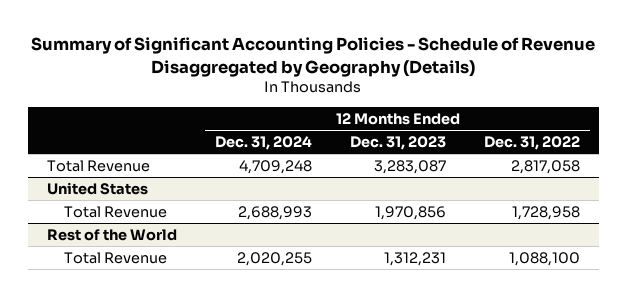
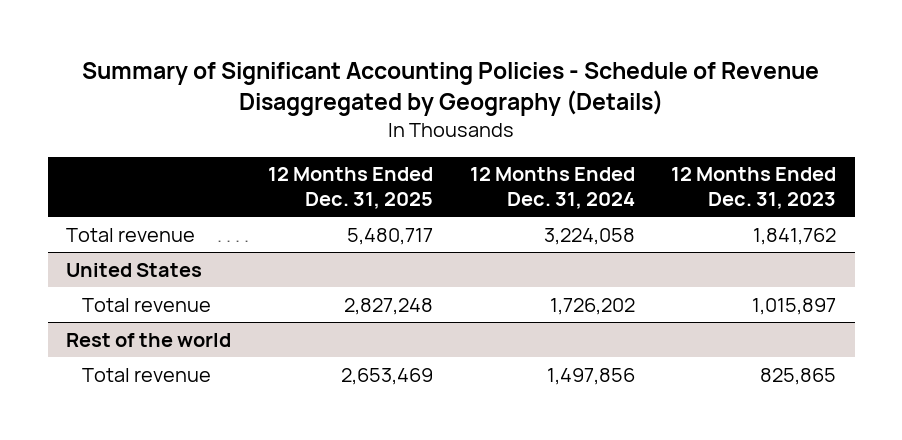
[484,136,581,151] Dec. 31, 2022 -> none
none -> [267,167,433,210] 12 Months Ended Dec. 31, 2025
[46,159,150,172] Total Revenue -> [66,227,196,242] Total revenue
[238,159,312,174] 4,709,248 -> [543,227,635,245] 3,224,058
[374,159,447,174] 3,283,087 -> [753,227,837,245] 1,841,762
[63,205,167,218] Total Revenue -> [82,297,212,312] Total revenue
[237,205,312,220] 2,688,993 -> [549,297,635,315] 1,726,202
[375,205,447,220] 1,970,856 -> [752,297,837,315] 1,015,897
[46,228,177,241] Rest of the World -> [66,332,232,347] Rest of the world
[63,251,167,264] Total Revenue -> [82,367,212,382] Total revenue
[236,251,312,266] 2,020,255 -> [546,367,635,385] 1,497,856
[384,251,447,266] 1,312,231 -> [760,367,837,385] 825,865

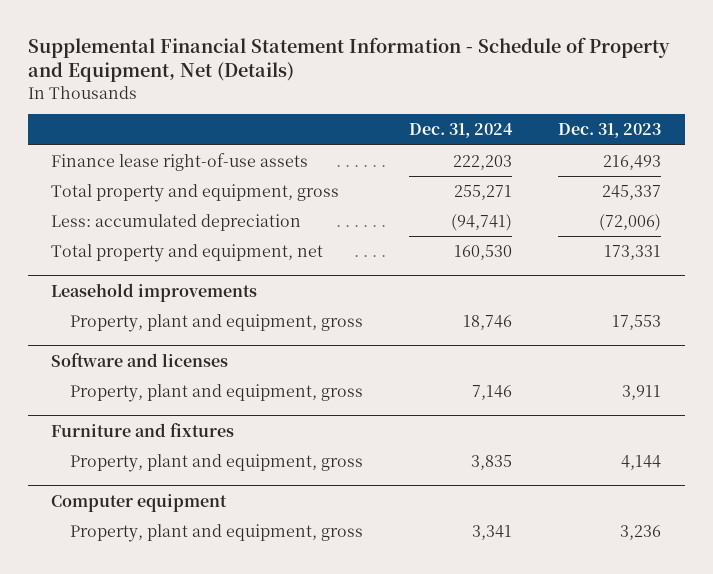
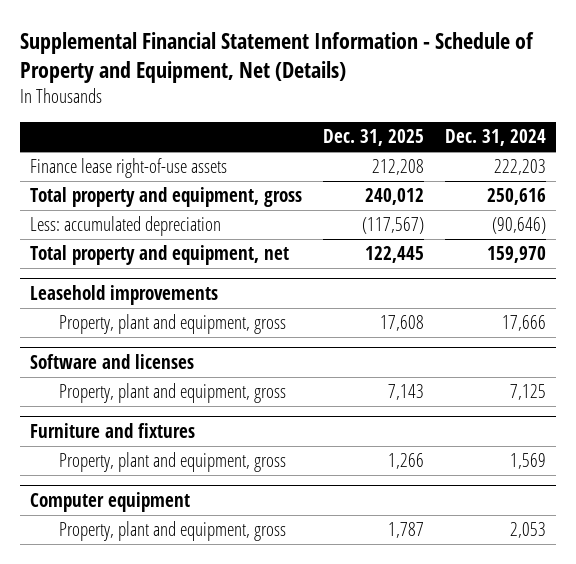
[558,123,662,139] Dec. 31, 2023 -> none
none -> [323,128,425,146] Dec. 31, 2025
[454,185,513,201] 255,271 -> [486,188,546,206] 250,616
[451,214,513,232] (94,741) -> [491,217,546,235] (90,646)
[454,245,513,261] 160,530 -> [486,246,546,264] 159,970
[463,315,513,331] 18,746 -> [501,315,546,332] 17,666
[472,385,513,401] 7,146 -> [509,384,546,401] 7,125
[471,455,513,471] 3,835 -> [509,453,546,470] 1,569
[472,525,513,541] 3,341 -> [509,522,546,539] 2,053

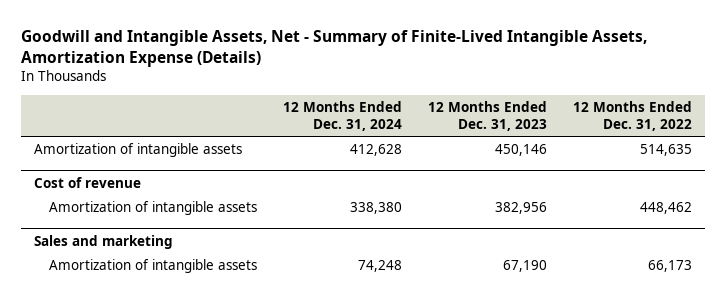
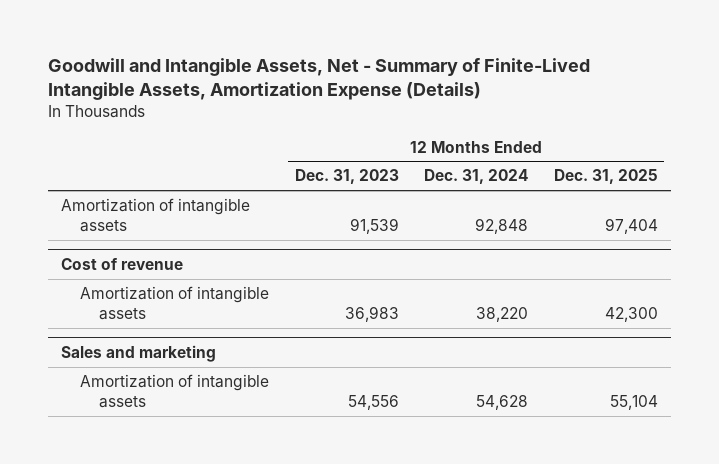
[573,101,693,131] 12 Months Ended Dec. 31, 2022 -> none
none -> [553,169,658,185] Dec. 31, 2025
[350,144,403,157] 412,628 -> [475,217,529,234] 92,848
[495,144,548,157] 450,146 -> [349,217,399,234] 91,539
[350,202,403,215] 338,380 -> [476,306,529,322] 38,220
[495,202,548,215] 382,956 -> [344,305,399,322] 36,983
[358,260,403,273] 74,248 -> [476,394,529,410] 54,628
[503,260,548,273] 67,190 -> [347,394,399,410] 54,556

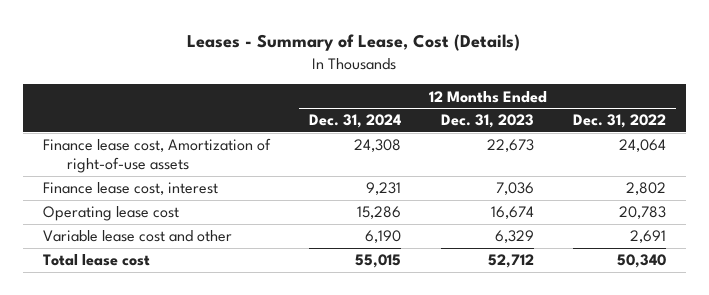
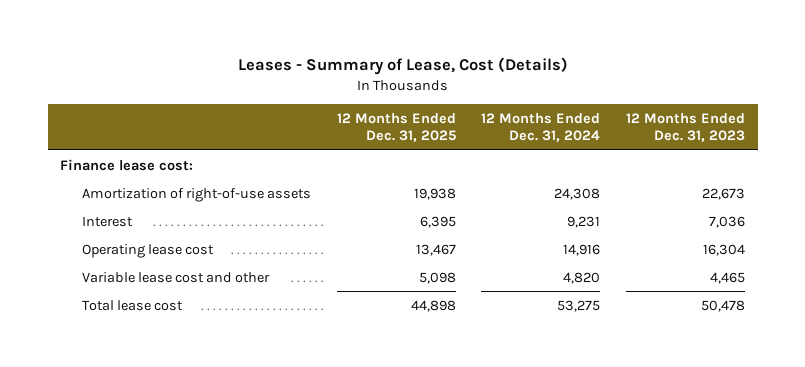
[573,114,667,129] Dec. 31, 2022 -> none
none -> [336,112,456,143] 12 Months Ended Dec. 31, 2025
none -> [60,158,194,171] Finance lease cost:
[42,138,271,173] Finance lease cost, Amortization of right-of-use assets -> [81,187,311,202] Amortization of right-of-use assets
[42,182,218,196] Finance lease cost, interest -> [81,215,133,227] Interest
[357,206,402,220] 15,286 -> [563,243,601,256] 14,916
[490,206,534,220] 16,674 -> [702,243,745,256] 16,304
[365,230,402,244] 6,190 -> [563,271,601,284] 4,820
[494,230,534,244] 6,329 -> [709,271,745,284] 4,465
[355,254,402,269] 55,015 -> [557,299,601,312] 53,275
[487,254,534,269] 52,712 -> [700,299,745,312] 50,478

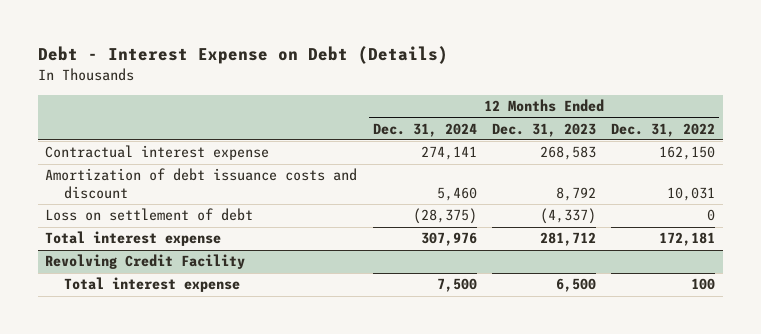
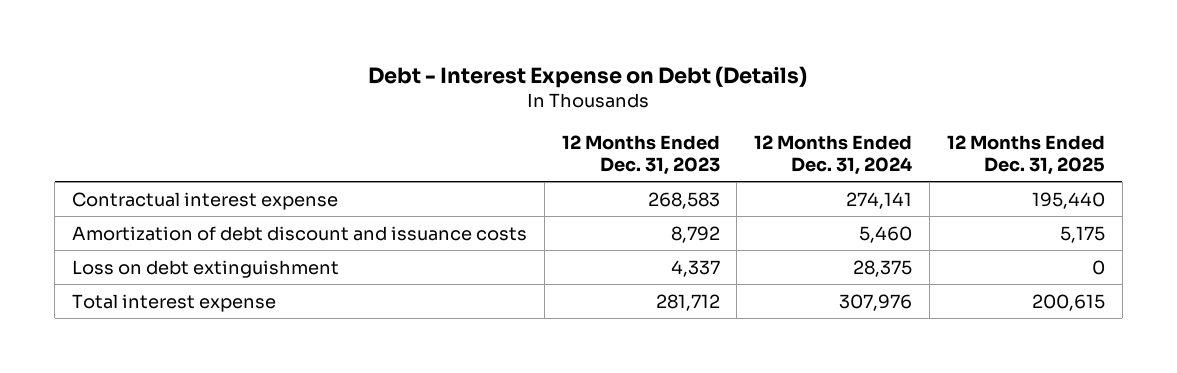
[611,122,716,137] Dec. 31, 2022 -> none
none -> [946,134,1105,175] 12 Months Ended Dec. 31, 2025
[45,168,358,199] Amortization of debt issuance costs and discount -> [71,225,527,241] Amortization of debt discount and issuance costs
[45,208,254,222] Loss on settlement of debt -> [71,259,339,278] Loss on debt extinguishment
[412,208,477,225] (28,375) -> [853,259,913,277] 28,375
[539,208,596,225] (4,337) -> [670,259,720,277] 4,337
[45,254,246,270] Revolving Credit Facility -> none
[64,277,241,293] Total interest expense -> none

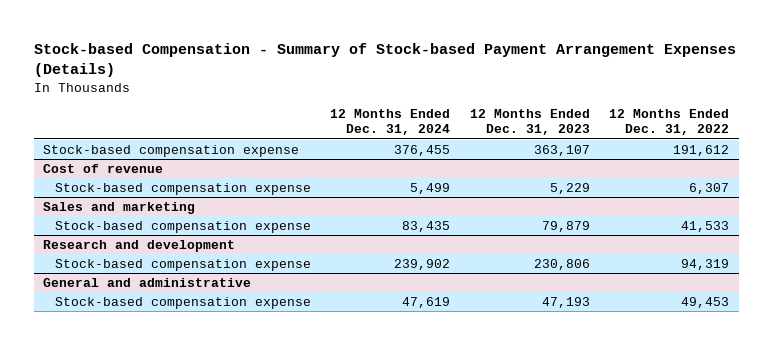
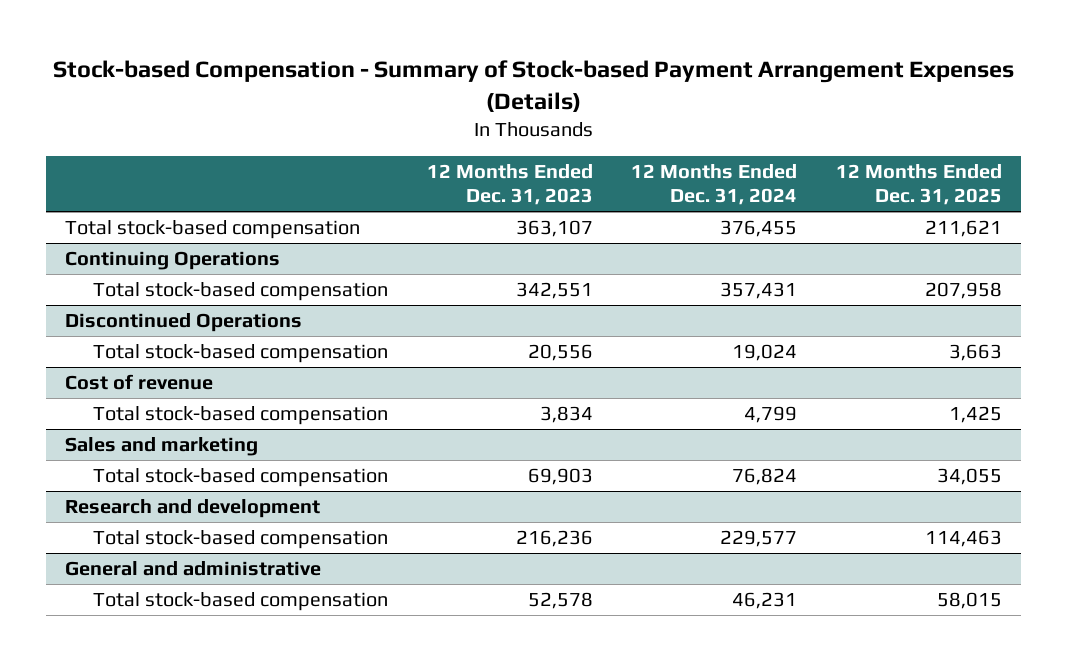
[608,109,729,136] 12 Months Ended Dec. 31, 2022 -> none
none -> [835,164,1002,206] 12 Months Ended Dec. 31, 2025
[43,144,300,157] Stock-based compensation expense -> [65,219,361,239] Total stock-based compensation
none -> [65,250,281,270] Continuing Operations
none -> [93,281,389,301] Total stock-based compensation
none -> [65,312,303,332] Discontinued Operations
none -> [93,343,389,363] Total stock-based compensation
[54,182,311,195] Stock-based compensation expense -> [93,405,389,425] Total stock-based compensation
[410,182,451,194] 5,499 -> [744,405,798,423] 4,799
[549,182,590,194] 5,229 -> [539,405,593,423] 3,834
[54,220,311,233] Stock-based compensation expense -> [93,467,389,487] Total stock-based compensation
[402,220,451,232] 83,435 -> [732,467,798,485] 76,824
[541,220,590,232] 79,879 -> [527,467,593,485] 69,903
[54,258,311,271] Stock-based compensation expense -> [93,529,389,549] Total stock-based compensation
[394,258,451,270] 239,902 -> [720,529,798,547] 229,577
[533,258,590,270] 230,806 -> [515,529,593,547] 216,236
[54,296,311,309] Stock-based compensation expense -> [93,591,389,611] Total stock-based compensation
[402,296,451,308] 47,619 -> [732,591,798,609] 46,231
[541,296,590,308] 47,193 -> [527,591,593,609] 52,578

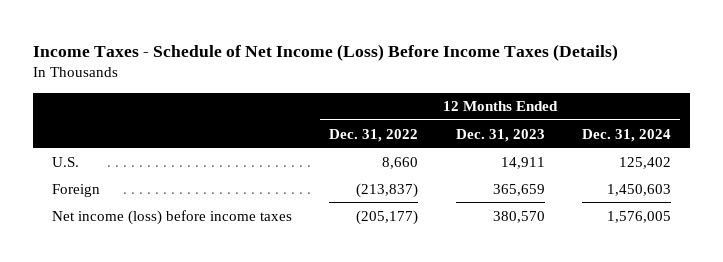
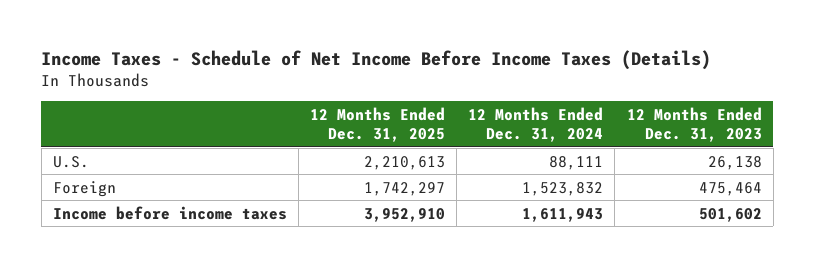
[33,43,619,61] Income Taxes - Schedule of Net Income (Loss) Before Income Taxes (Details) -> [41,50,712,71] Income Taxes - Schedule of Net Income Before Income Taxes (Details)
[329,128,419,142] Dec. 31, 2022 -> none
none -> [310,106,446,143] 12 Months Ended Dec. 31, 2025
[500,156,545,169] 14,911 -> [707,155,762,170] 26,138
[618,156,671,169] 125,402 -> [549,155,604,170] 88,111
[492,183,545,196] 365,659 -> [698,181,762,196] 475,464
[606,183,671,196] 1,450,603 -> [522,181,604,196] 1,523,832
[51,209,292,225] Net income (loss) before income taxes -> [52,205,287,220] Income before income taxes
[492,210,545,223] 380,570 -> [698,207,762,222] 501,602
[606,210,671,223] 1,576,005 -> [522,207,604,222] 1,611,943

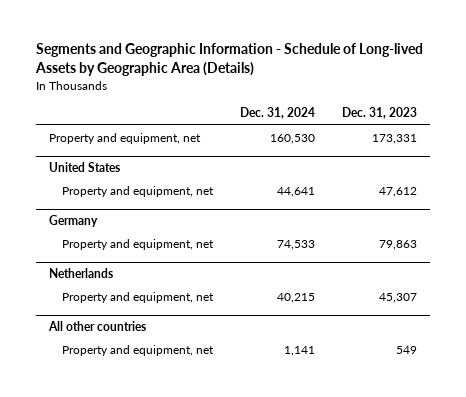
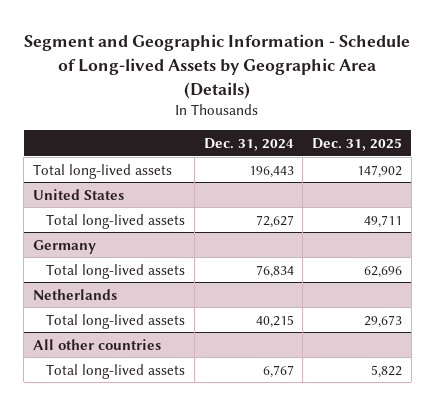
[34,43,423,77] Segments and Geographic Information - Schedule of Long-lived Assets by Geographic Area (Details) -> [24,34,411,99] Segment and Geographic Information - Schedule of Long-lived Assets by Geographic Area (Details)
[342,107,418,120] Dec. 31, 2023 -> none
none -> [311,137,402,151] Dec. 31, 2025
[49,132,202,144] Property and equipment, net -> none
none -> [32,163,172,179] Total long-lived assets
[62,185,215,197] Property and equipment, net -> none
none -> [46,213,186,229] Total long-lived assets
[62,238,215,250] Property and equipment, net -> none
none -> [46,263,186,279] Total long-lived assets
[62,291,215,303] Property and equipment, net -> [46,313,186,329] Total long-lived assets
[62,344,215,356] Property and equipment, net -> none
none -> [46,363,186,379] Total long-lived assets

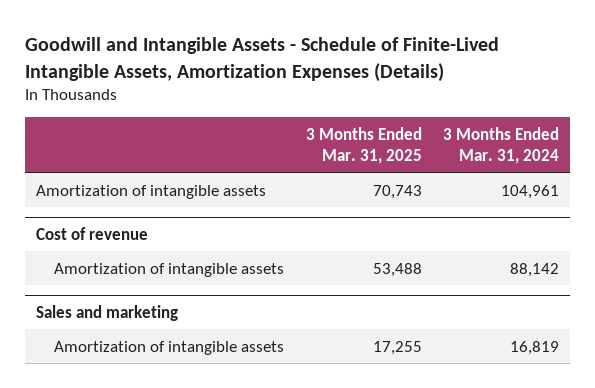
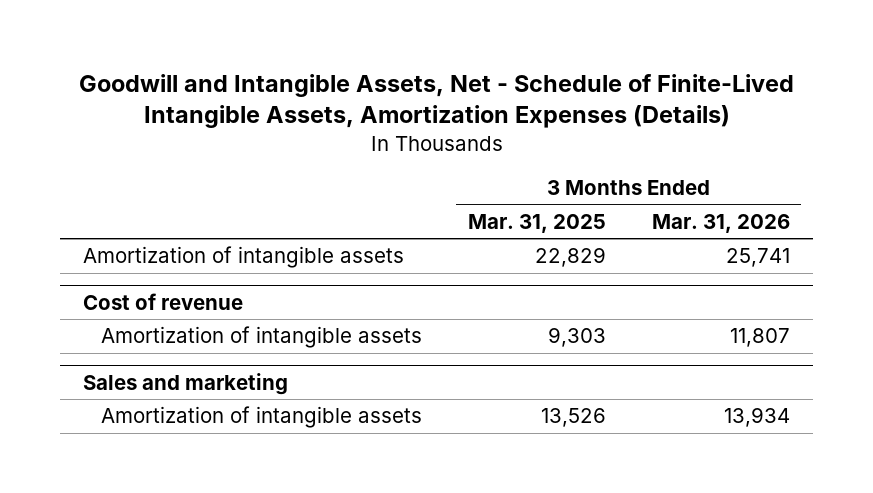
[24,37,499,82] Goodwill and Intangible Assets - Schedule of Finite-Lived Intangible Assets, Amortization Expenses (Details) -> [78,73,794,129] Goodwill and Intangible Assets, Net - Schedule of Finite-Lived Intangible Assets, Amortization Expenses (Details)
[443,127,560,164] 3 Months Ended Mar. 31, 2024 -> none
none -> [651,213,790,233] Mar. 31, 2026
[372,184,422,199] 70,743 -> [534,247,606,268] 22,829
[372,262,422,277] 53,488 -> [547,327,606,348] 9,303
[372,340,422,355] 17,255 -> [540,408,606,428] 13,526

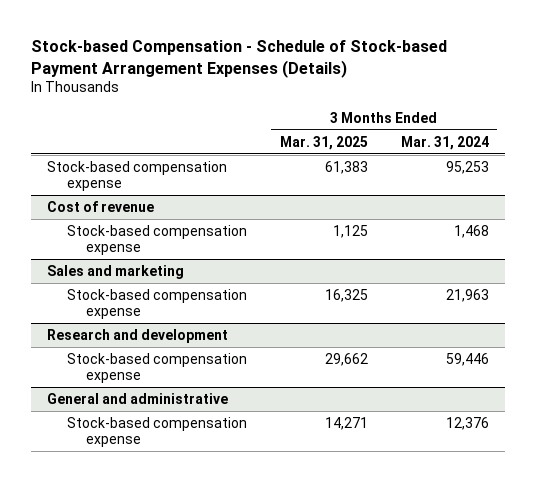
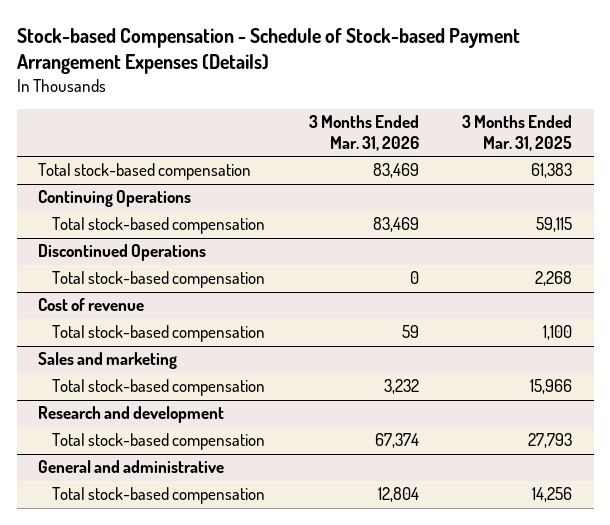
[400,135,489,150] Mar. 31, 2024 -> none
none -> [308,115,419,152] 3 Months Ended Mar. 31, 2026
[47,160,228,192] Stock-based compensation expense -> [38,163,252,181] Total stock-based compensation
none -> [38,190,192,208] Continuing Operations
none -> [52,217,266,235] Total stock-based compensation
none -> [38,244,207,262] Discontinued Operations
none -> [52,271,266,289] Total stock-based compensation
[66,224,247,256] Stock-based compensation expense -> [52,325,266,343] Total stock-based compensation
[332,224,368,238] 1,125 -> [542,325,572,341] 1,100
[66,288,247,320] Stock-based compensation expense -> [52,379,266,397] Total stock-based compensation
[324,288,368,302] 16,325 -> [529,379,572,395] 15,966
[66,352,247,384] Stock-based compensation expense -> [52,433,266,451] Total stock-based compensation
[324,352,368,366] 29,662 -> [527,433,572,449] 27,793
[66,416,247,448] Stock-based compensation expense -> [52,487,266,505] Total stock-based compensation
[324,416,368,430] 14,271 -> [531,487,572,503] 14,256

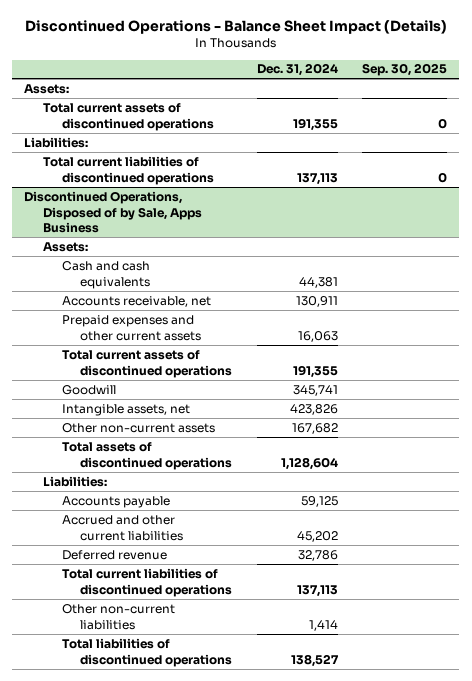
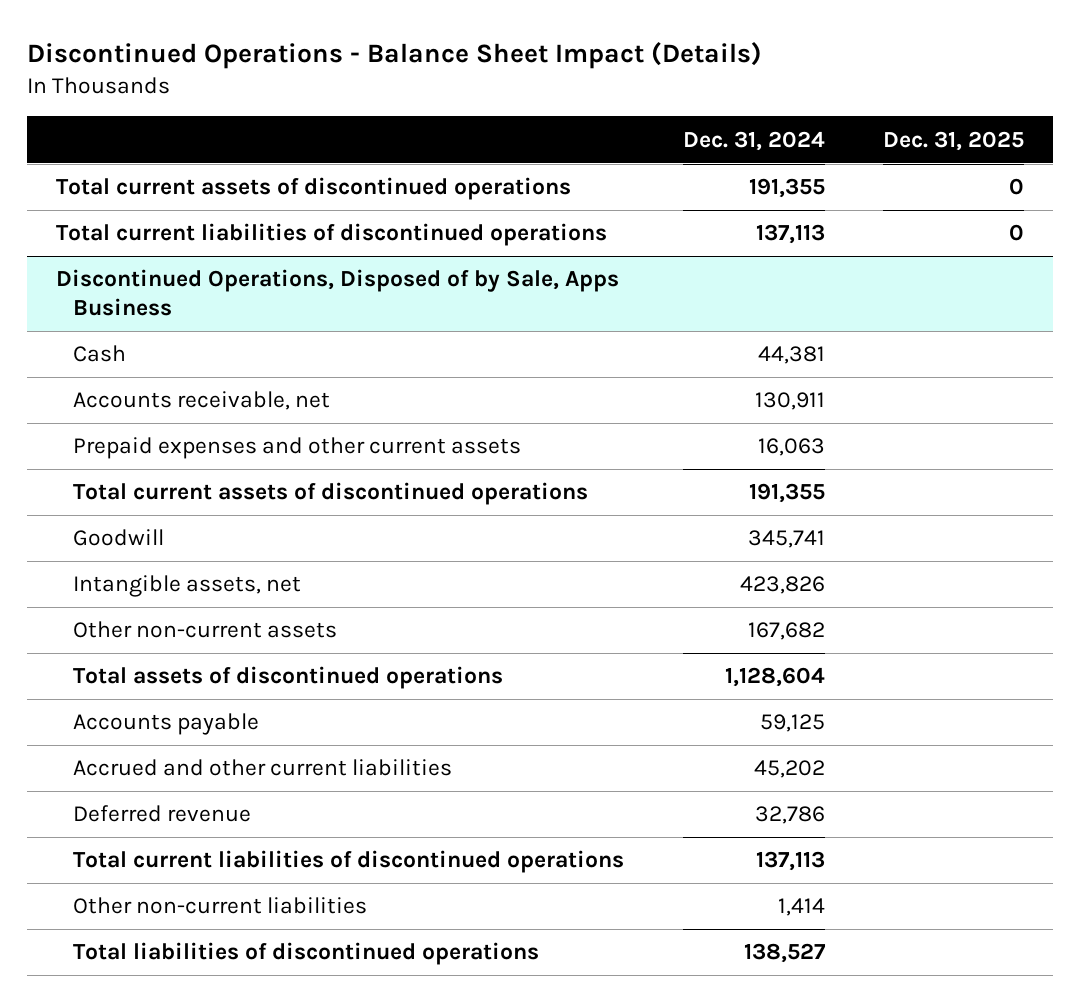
[362,63,448,77] Sep. 30, 2025 -> none
none -> [882,130,1024,151] Dec. 31, 2025
[24,83,70,94] Assets: -> none
[24,136,89,148] Liabilities: -> none
[43,241,89,252] Assets: -> none
[61,260,151,289] Cash and cash equivalents -> [73,345,127,363] Cash
[43,475,108,487] Liabilities: -> none

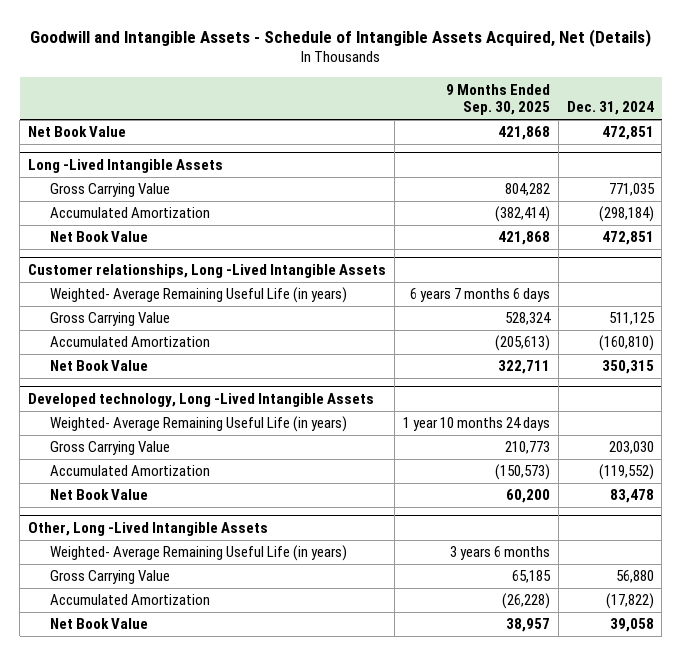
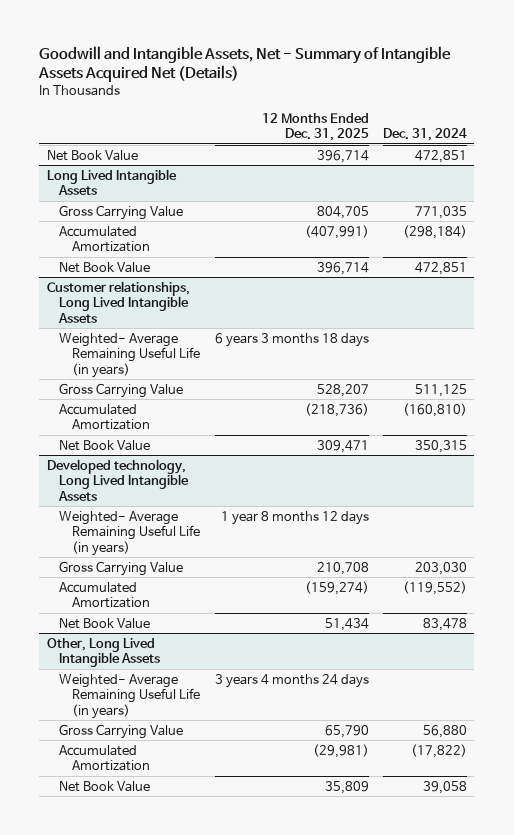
[29,28,651,47] Goodwill and Intangible Assets - Schedule of Intangible Assets Acquired, Net (Details) -> [38,45,452,83] Goodwill and Intangible Assets, Net - Summary of Intangible Assets Acquired Net (Details)
[445,83,550,116] 9 Months Ended Sep. 30, 2025 -> none
none -> [261,112,369,142] 12 Months Ended Dec. 31, 2025
[28,159,224,174] Long -Lived Intangible Assets -> [46,168,177,196] Long Lived Intangible Assets
[28,264,387,279] Customer relationships, Long -Lived Intangible Assets -> [46,280,190,323] Customer relationships, Long Lived Intangible Assets
[28,393,375,408] Developed technology, Long -Lived Intangible Assets -> [46,458,190,501] Developed technology, Long Lived Intangible Assets
[28,522,269,537] Other, Long -Lived Intangible Assets -> [46,637,161,668] Other, Long Lived Intangible Assets

